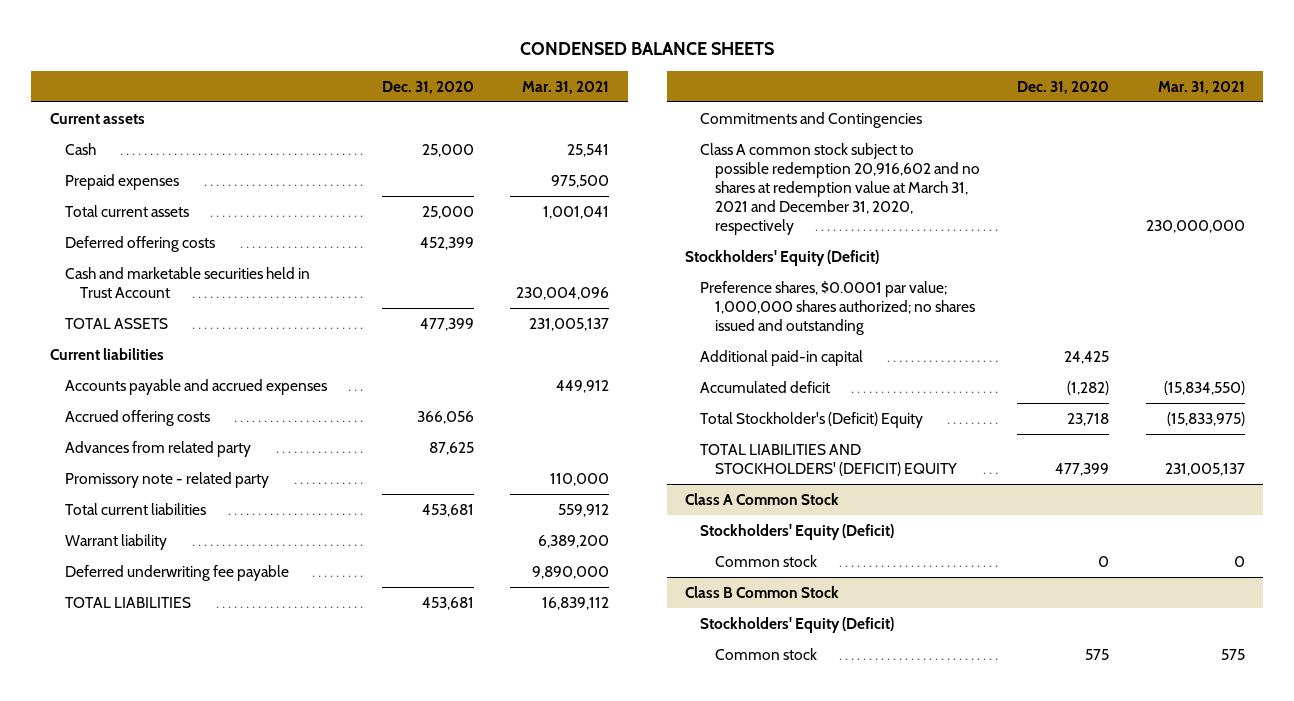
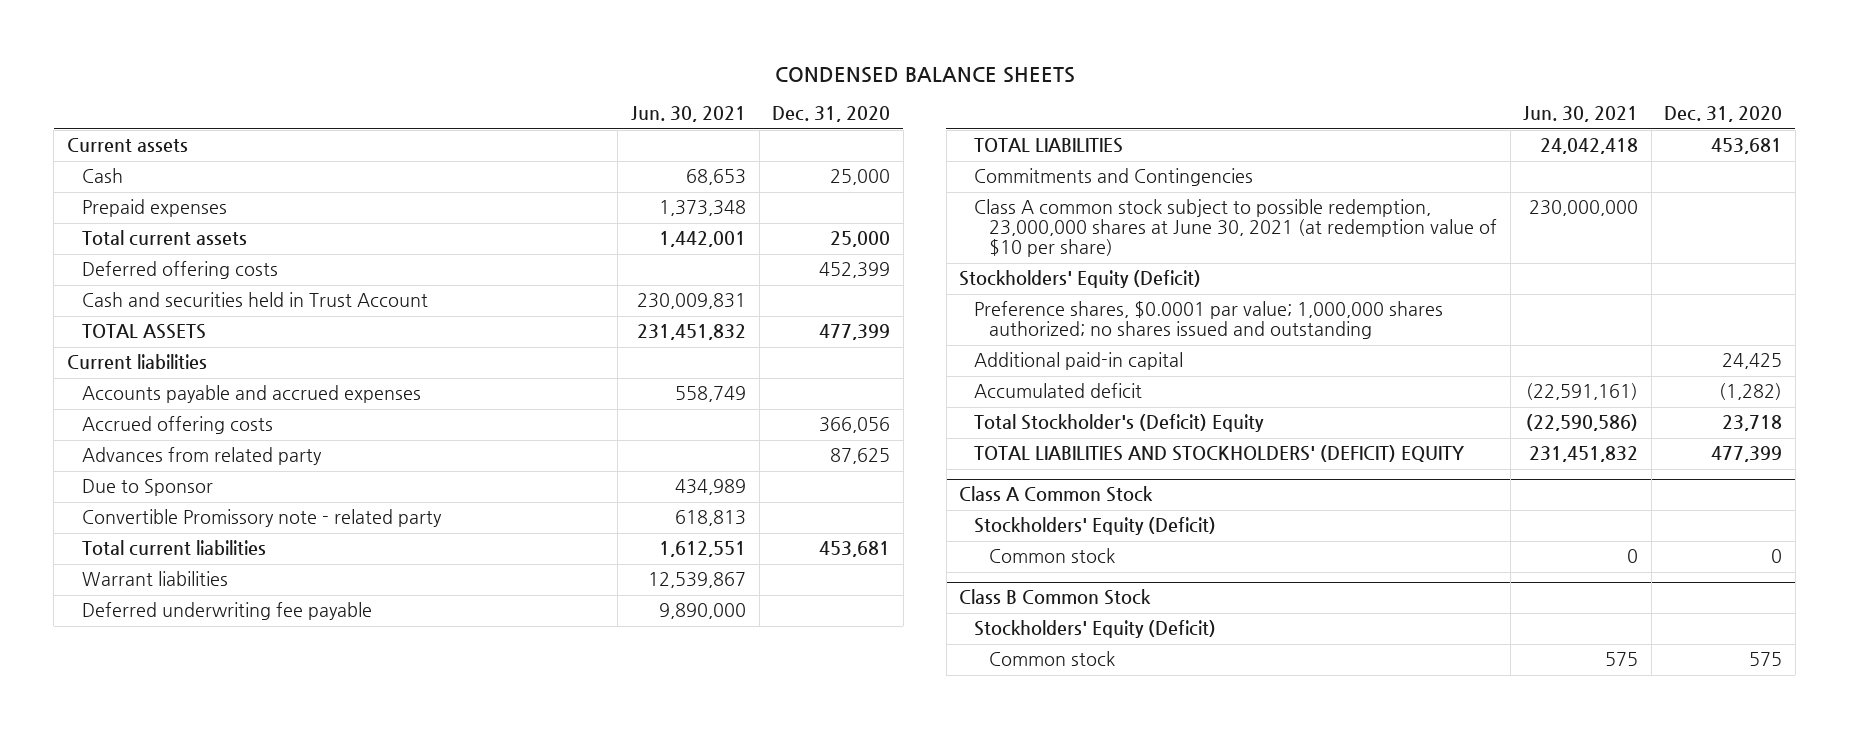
[522,80,610,94] Mar. 31, 2021 -> none
none -> [630,106,746,123] Jun. 30, 2021
[64,266,310,298] Cash and marketable securities held in Trust Account -> [81,292,428,308] Cash and securities held in Trust Account
none -> [81,479,213,497] Due to Sponsor
[64,471,269,488] Promissory note - related party -> [81,509,442,528] Convertible Promissory note - related party
[64,533,167,550] Warrant liability -> [81,571,228,587] Warrant liabilities
[699,142,981,236] Class A common stock subject to possible redemption 20,916,602 and no shares at redemption value at March 31, 2021 and December 31, 2020, respectively -> [974,199,1498,258] Class A common stock subject to possible redemption, 23,000,000 shares at June 30, 2021 (at redemption value of $10 per share)

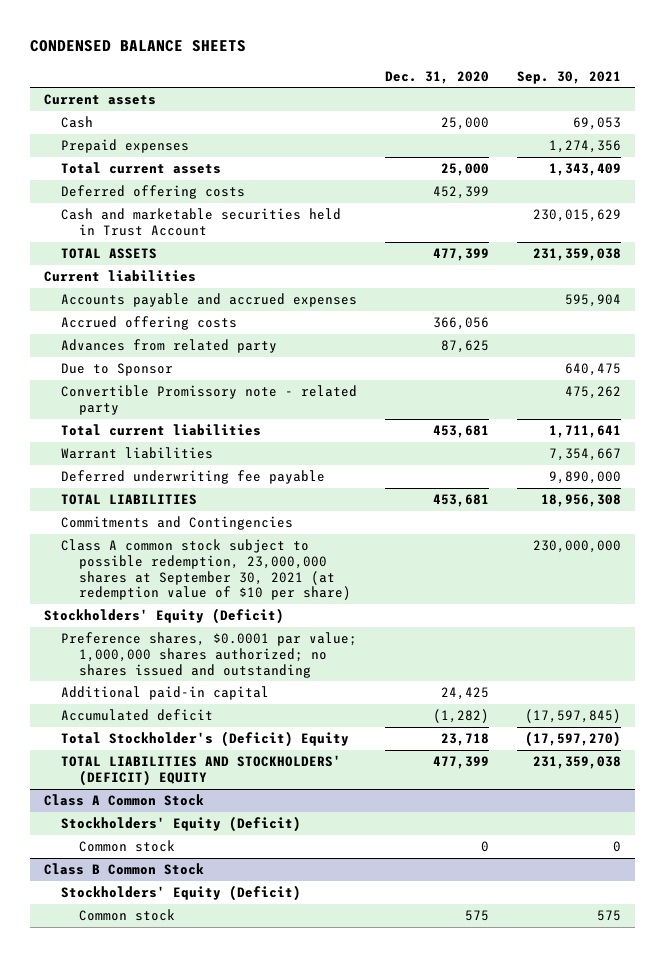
[630,106,746,123] Jun. 30, 2021 -> none
none -> [517,70,622,84] Sep. 30, 2021
[81,292,428,308] Cash and securities held in Trust Account -> [61,208,342,236] Cash and marketable securities held in Trust Account
[974,199,1498,258] Class A common stock subject to possible redemption, 23,000,000 shares at June 30, 2021 (at redemption value of $10 per share) -> [61,539,351,601] Class A common stock subject to possible redemption, 23,000,000 shares at September 30, 2021 (at redemption value of $10 per share)

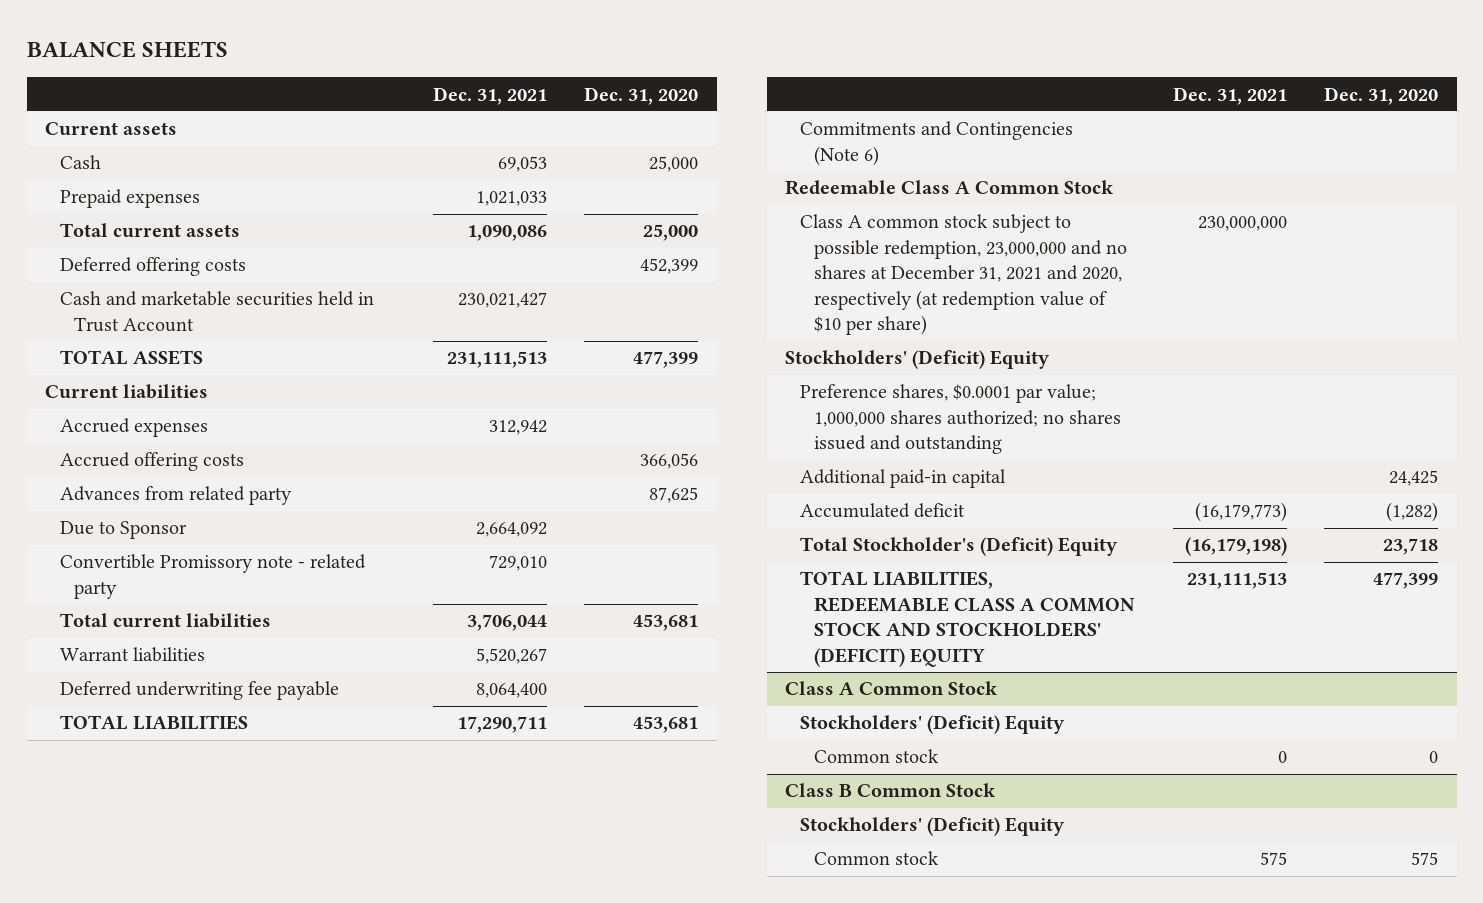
[29,39,246,52] CONDENSED BALANCE SHEETS -> [26,41,228,59] BALANCE SHEETS
[517,70,622,84] Sep. 30, 2021 -> none
none -> [432,86,547,105] Dec. 31, 2021
[61,293,358,308] Accounts payable and accrued expenses -> none
none -> [59,418,208,438] Accrued expenses
[61,516,294,531] Commitments and Contingencies -> [799,121,1073,166] Commitments and Contingencies (Note 6)
none -> [785,180,1115,196] Redeemable Class A Common Stock
[61,539,351,601] Class A common stock subject to possible redemption, 23,000,000 shares at September 30, 2021 (at redemption value of $10 per share) -> [799,214,1128,336] Class A common stock subject to possible redemption, 23,000,000 and no shares at December 31, 2021 and 2020, respectively (at redemption value of $10 per share)
[43,608,284,625] Stockholders' Equity (Deficit) -> [785,350,1051,370] Stockholders' (Deficit) Equity
[61,755,342,786] TOTAL LIABILITIES AND STOCKHOLDERS' (DEFICIT) EQUITY -> [799,571,1136,667] TOTAL LIABILITIES, REDEEMABLE CLASS A COMMON STOCK AND STOCKHOLDERS' (DEFICIT) EQUITY
[61,816,302,833] Stockholders' Equity (Deficit) -> [799,715,1065,735] Stockholders' (Deficit) Equity
[61,885,302,902] Stockholders' Equity (Deficit) -> [799,817,1065,837] Stockholders' (Deficit) Equity

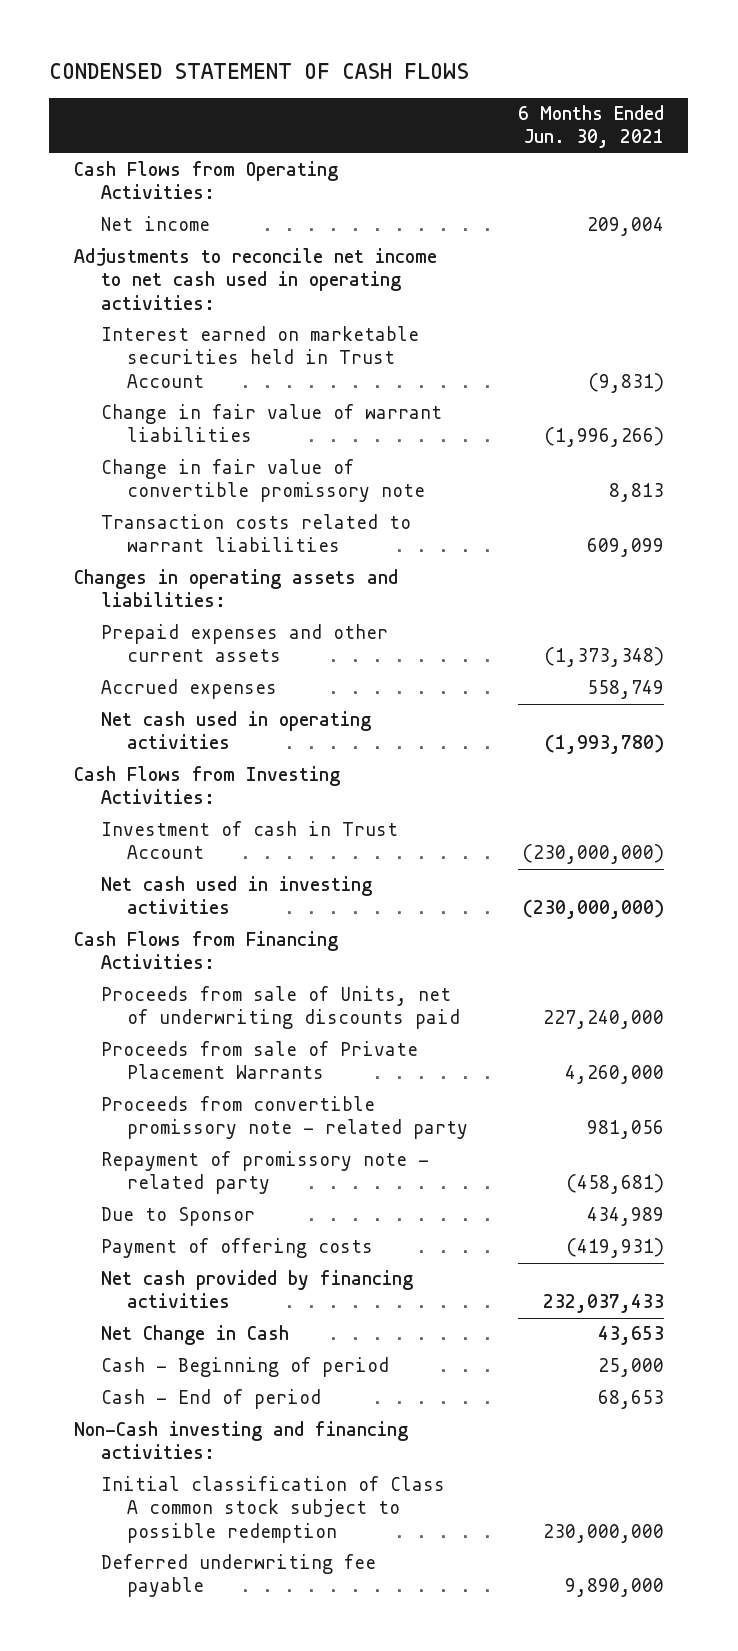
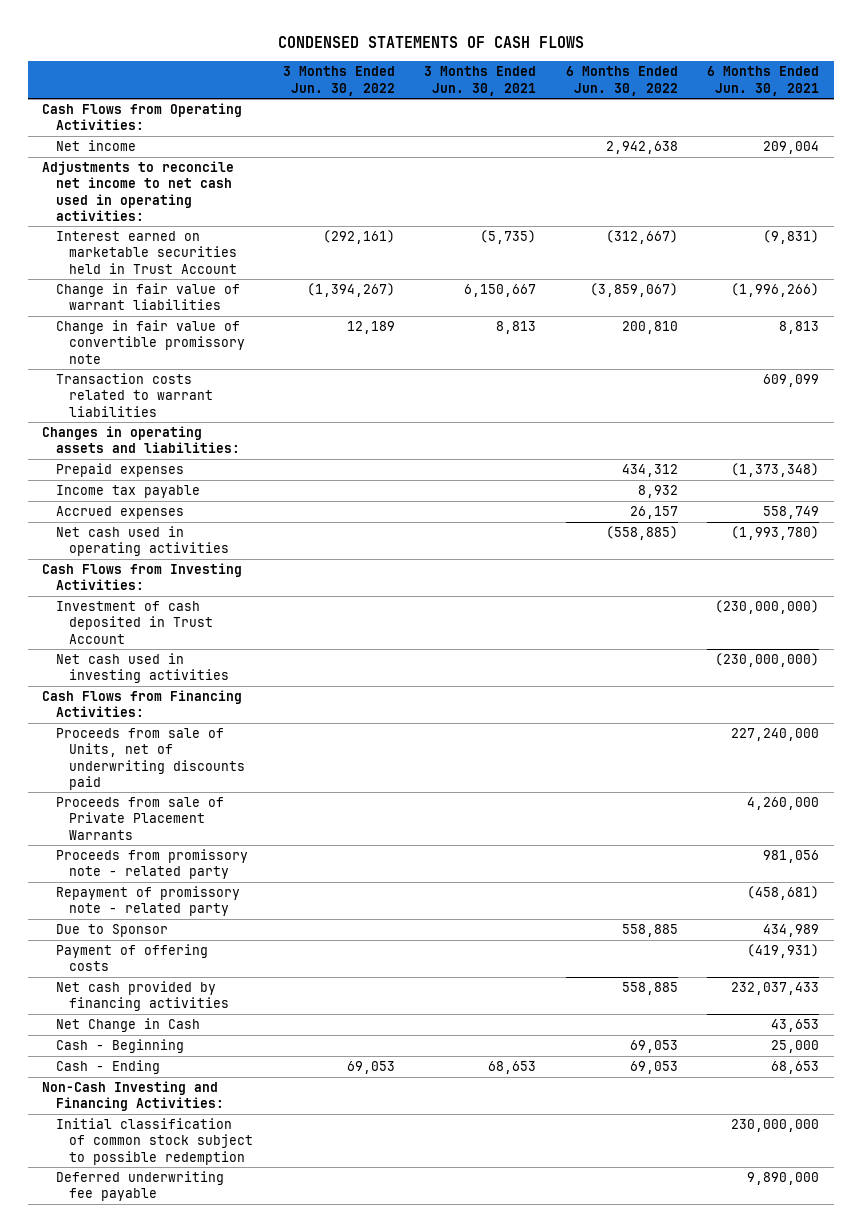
[49,62,470,79] CONDENSED STATEMENT OF CASH FLOWS -> [277,35,584,48] CONDENSED STATEMENTS OF CASH FLOWS
none -> [282,66,395,96] 3 Months Ended Jun. 30, 2022
none -> [424,66,537,96] 3 Months Ended Jun. 30, 2021
none -> [565,66,678,96] 6 Months Ended Jun. 30, 2022
[100,624,388,663] Prepaid expenses and other current assets -> [55,463,184,478] Prepaid expenses
none -> [55,485,200,499] Income tax payable
[100,821,398,860] Investment of cash in Trust Account -> [55,601,214,644] Investment of cash deposited in Trust Account
[100,1096,469,1140] Proceeds from convertible promissory note - related party -> [55,849,248,880] Proceeds from promissory note - related party
[100,1357,389,1378] Cash - Beginning of period -> [55,1039,184,1054] Cash - Beginning
[100,1389,321,1410] Cash - End of period -> [55,1060,160,1075] Cash - Ending
[74,1421,409,1460] Non-Cash investing and financing activities: -> [42,1081,224,1112] Non-Cash Investing and Financing Activities:
[100,1476,445,1543] Initial classification of Class A common stock subject to possible redemption -> [55,1118,254,1165] Initial classification of common stock subject to possible redemption

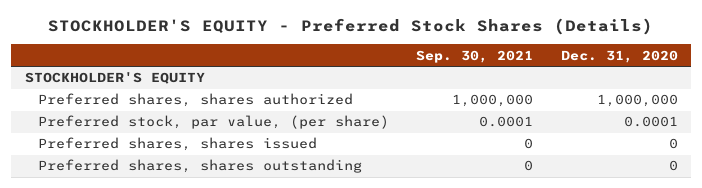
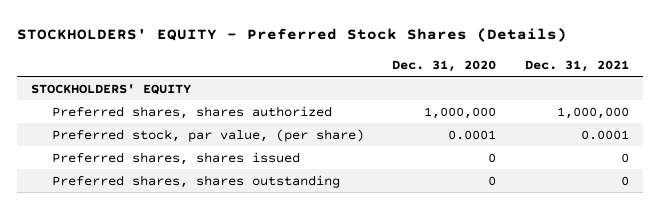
[48,18,654,36] STOCKHOLDER'S EQUITY - Preferred Stock Shares (Details) -> [17,27,568,42] STOCKHOLDERS' EQUITY - Preferred Stock Shares (Details)
[416,49,534,63] Sep. 30, 2021 -> none
none -> [524,59,629,72] Dec. 31, 2021
[24,72,205,85] STOCKHOLDER'S EQUITY -> [31,83,192,95] STOCKHOLDERS' EQUITY

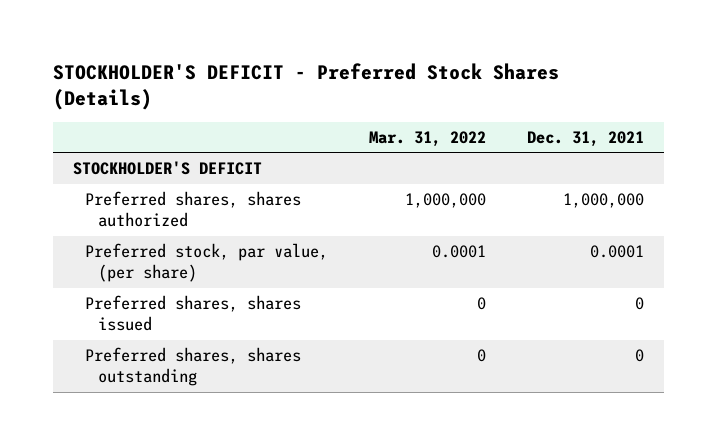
[17,27,568,42] STOCKHOLDERS' EQUITY - Preferred Stock Shares (Details) -> [52,62,559,110] STOCKHOLDER'S DEFICIT - Preferred Stock Shares (Details)
[392,59,497,72] Dec. 31, 2020 -> none
none -> [369,130,487,147] Mar. 31, 2022
[31,83,192,95] STOCKHOLDERS' EQUITY -> [73,161,263,176] STOCKHOLDER'S DEFICIT

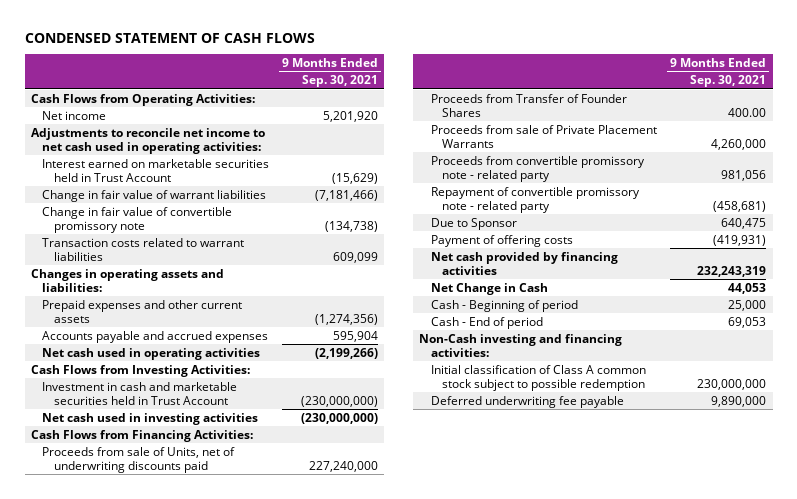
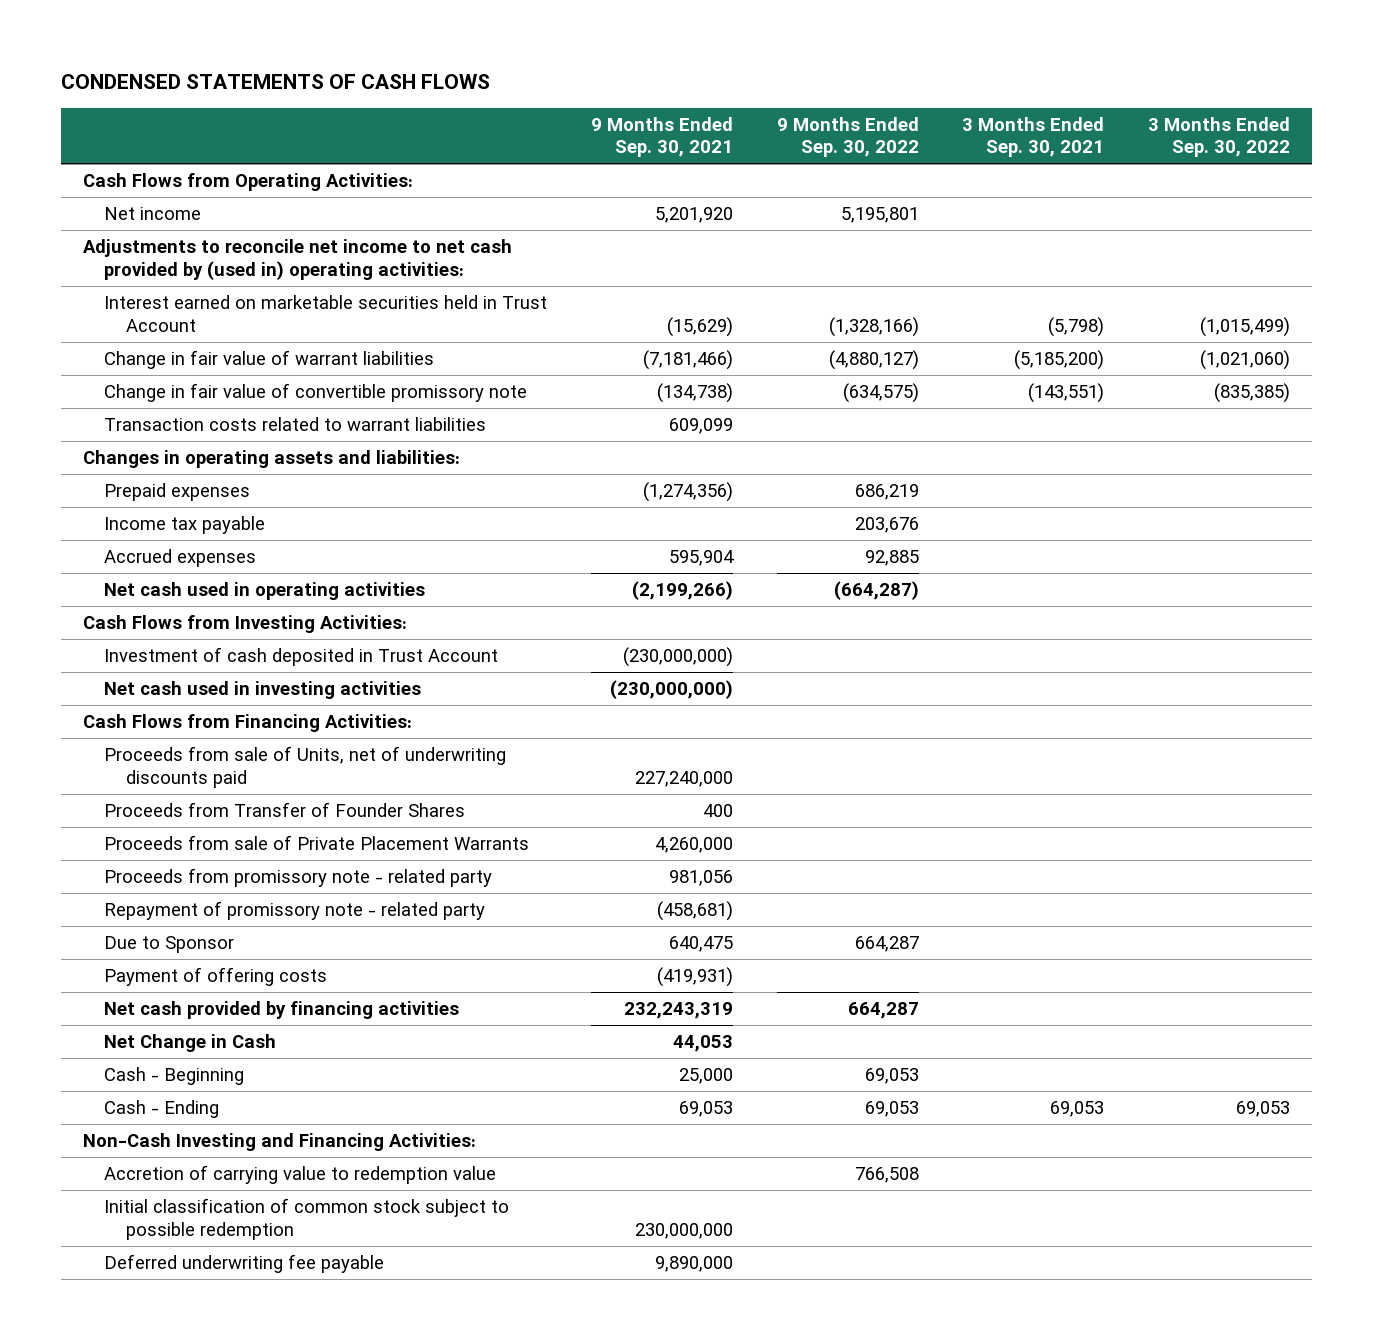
[24,32,315,43] CONDENSED STATEMENT OF CASH FLOWS -> [60,74,490,90] CONDENSED STATEMENTS OF CASH FLOWS
none -> [776,116,919,158] 9 Months Ended Sep. 30, 2022
none -> [962,116,1105,158] 3 Months Ended Sep. 30, 2021
none -> [1148,116,1291,158] 3 Months Ended Sep. 30, 2022
[30,127,265,154] Adjustments to reconcile net income to net cash used in operating activities: -> [82,239,512,280] Adjustments to reconcile net income to net cash provided by (used in) operating activities:
[42,299,243,323] Prepaid expenses and other current assets -> [104,483,251,502] Prepaid expenses
none -> [104,516,266,535] Income tax payable
[42,330,269,343] Accounts payable and accrued expenses -> [104,549,257,568] Accrued expenses
[42,381,238,405] Investment in cash and marketable securities held in Trust Account -> none
none -> [104,647,499,667] Investment of cash deposited in Trust Account
[728,107,767,117] 400.00 -> [702,804,733,818] 400
[430,155,645,182] Proceeds from convertible promissory note - related party -> [104,868,493,888] Proceeds from promissory note - related party
[430,186,640,213] Repayment of convertible promissory note - related party -> [104,901,486,921] Repayment of promissory note - related party
[430,299,578,312] Cash - Beginning of period -> [104,1067,245,1086] Cash - Beginning
[430,316,543,329] Cash - End of period -> [104,1100,220,1119] Cash - Ending
[419,333,623,357] Non-Cash investing and financing activities: -> [82,1133,476,1152] Non-Cash Investing and Financing Activities:
none -> [104,1165,497,1185] Accretion of carrying value to redemption value
[430,364,646,391] Initial classification of Class A common stock subject to possible redemption -> [104,1198,510,1240] Initial classification of common stock subject to possible redemption

